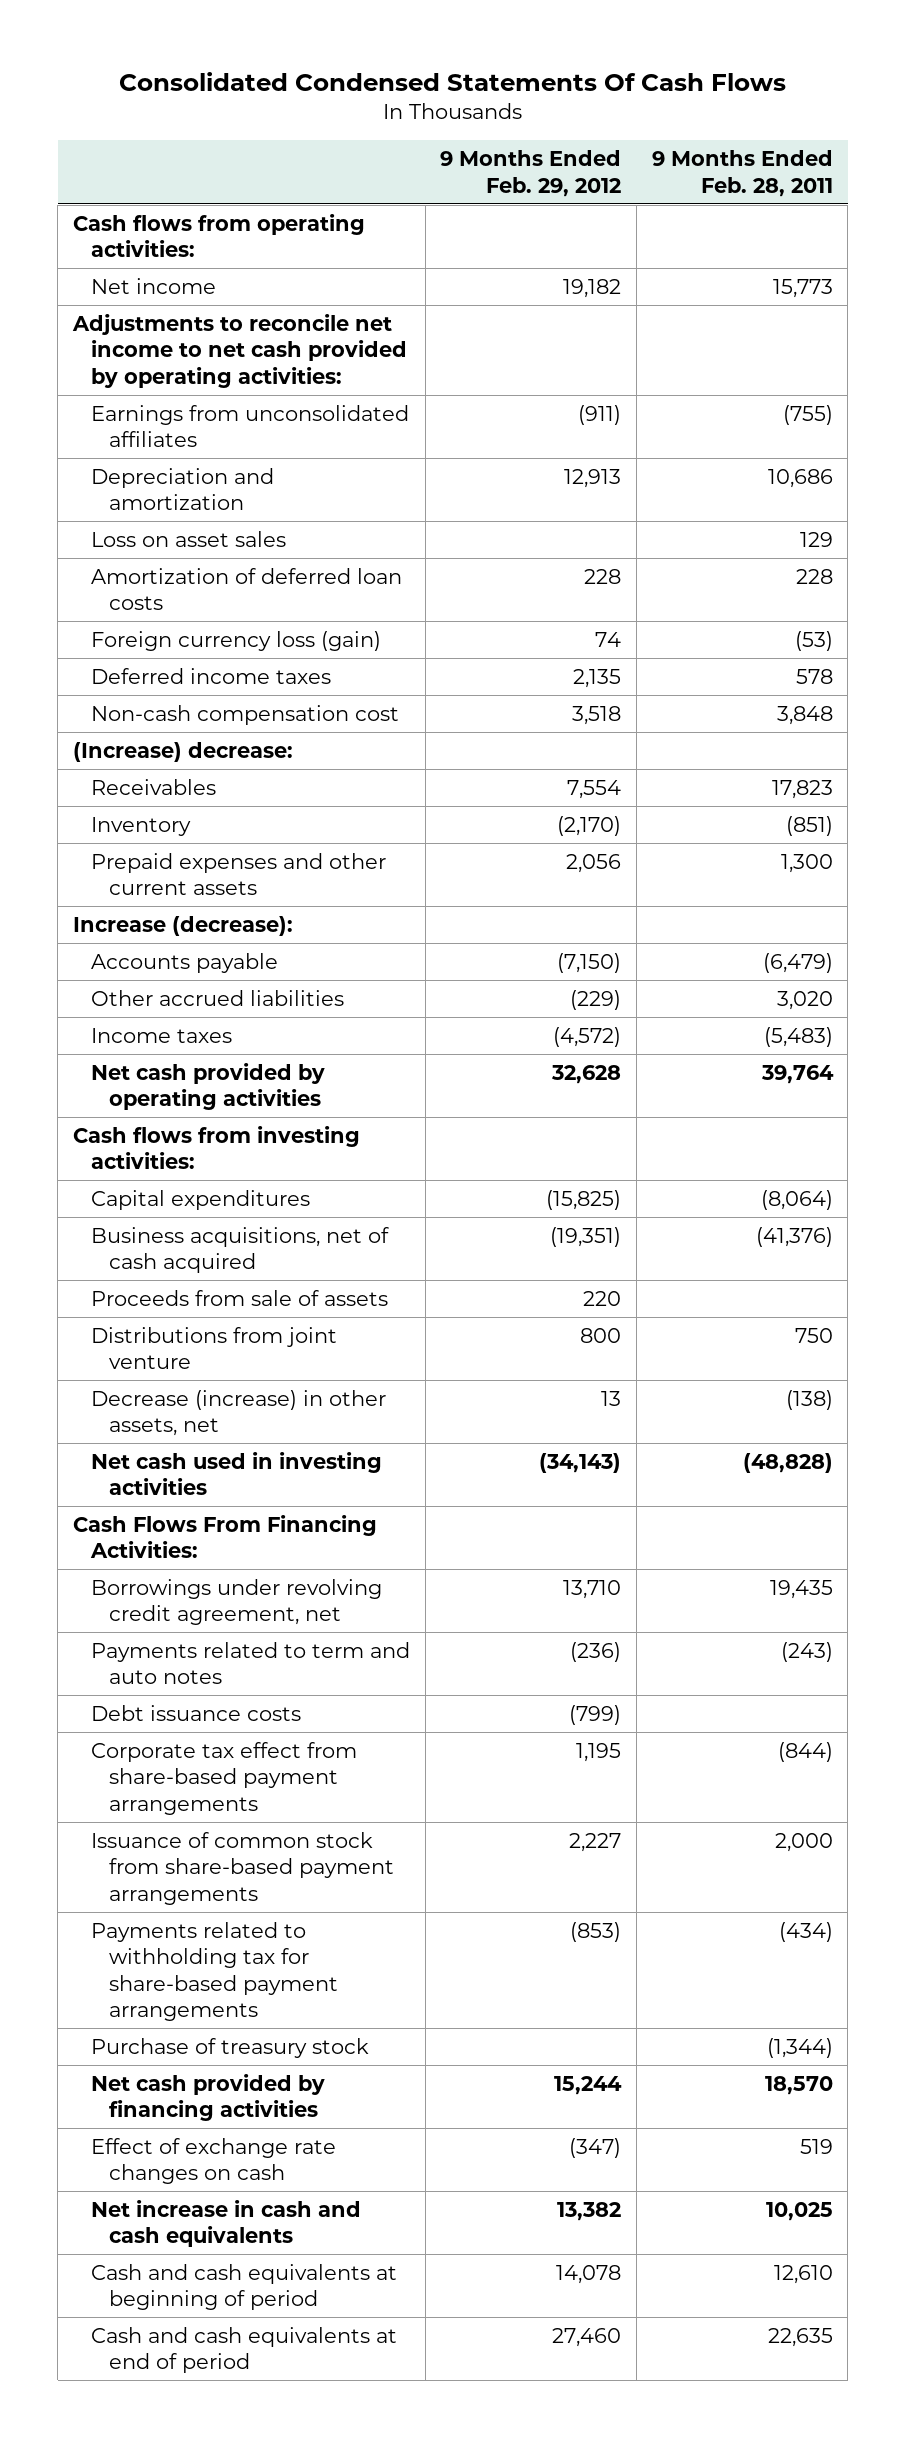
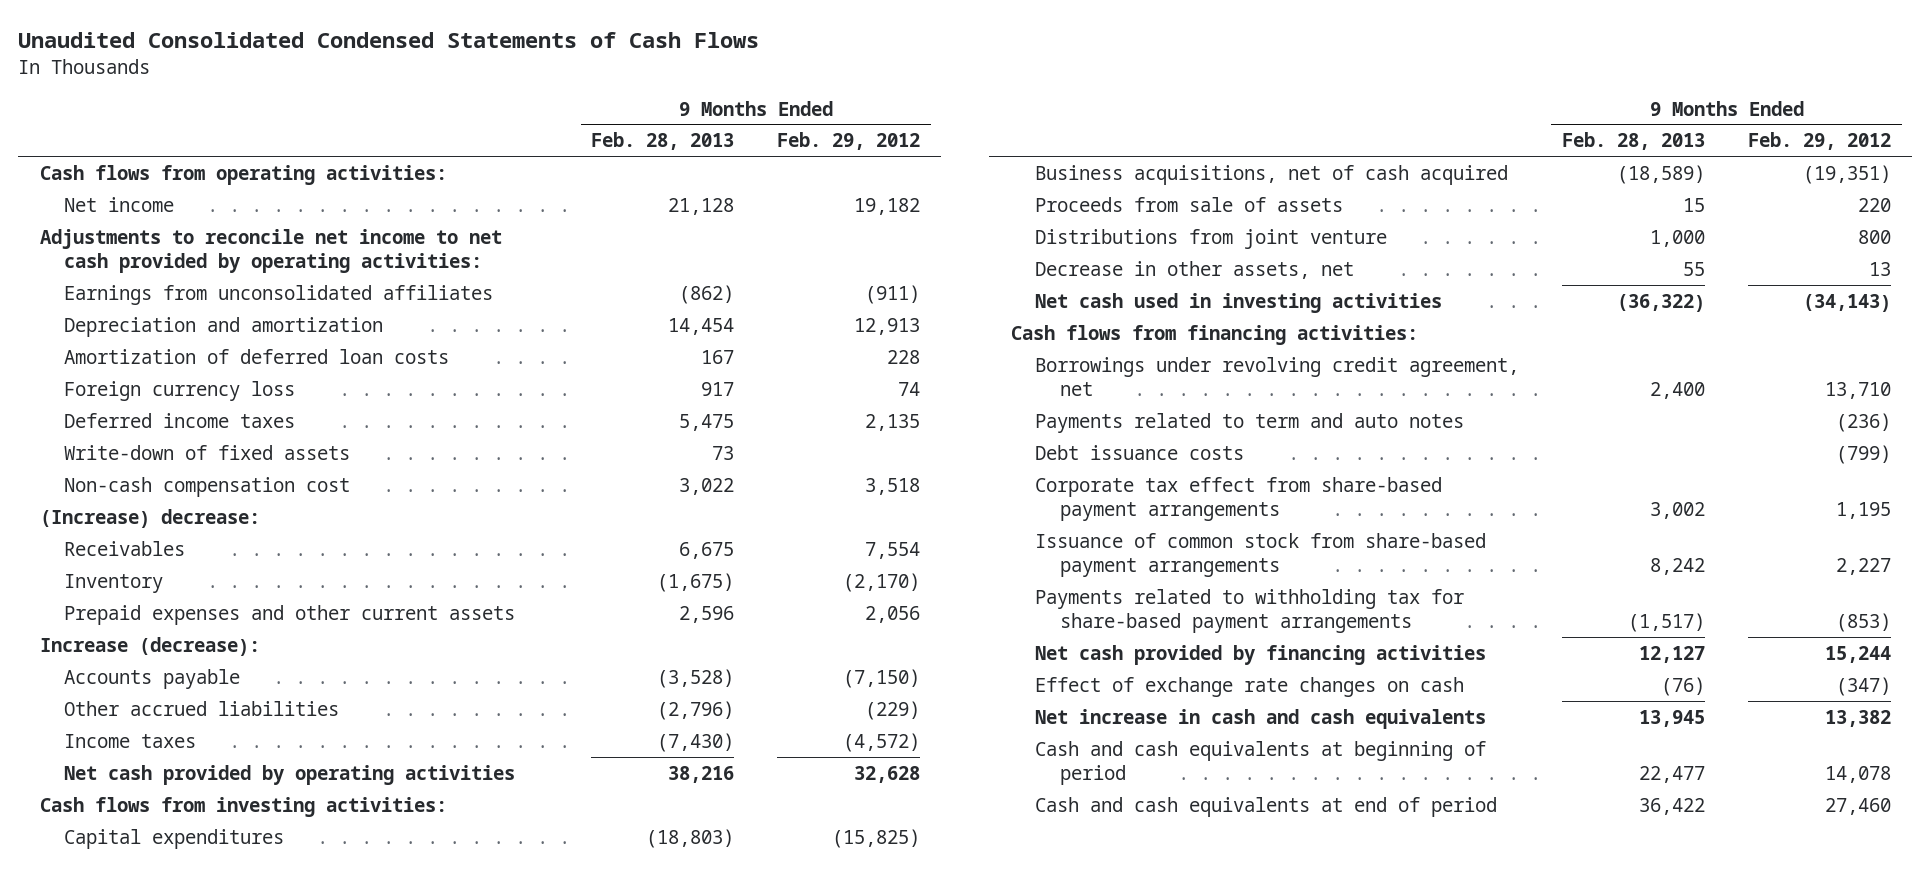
[118,71,786,91] Consolidated Condensed Statements Of Cash Flows -> [18,32,760,49] Unaudited Consolidated Condensed Statements of Cash Flows
[651,150,833,197] 9 Months Ended Feb. 28, 2011 -> none
none -> [591,132,735,151] Feb. 28, 2013
[90,530,286,547] Loss on asset sales -> none
[90,630,381,651] Foreign currency loss (gain) -> [64,380,296,401] Foreign currency loss
none -> [64,444,351,460] Write-down of fixed assets
[90,1389,386,1437] Decrease (increase) in other assets, net -> [1035,260,1355,279] Decrease in other assets, net
[73,1514,378,1559] Cash Flows From Financing Activities: -> [1010,324,1418,345] Cash flows from financing activities:
[90,2037,369,2058] Purchase of treasury stock -> none

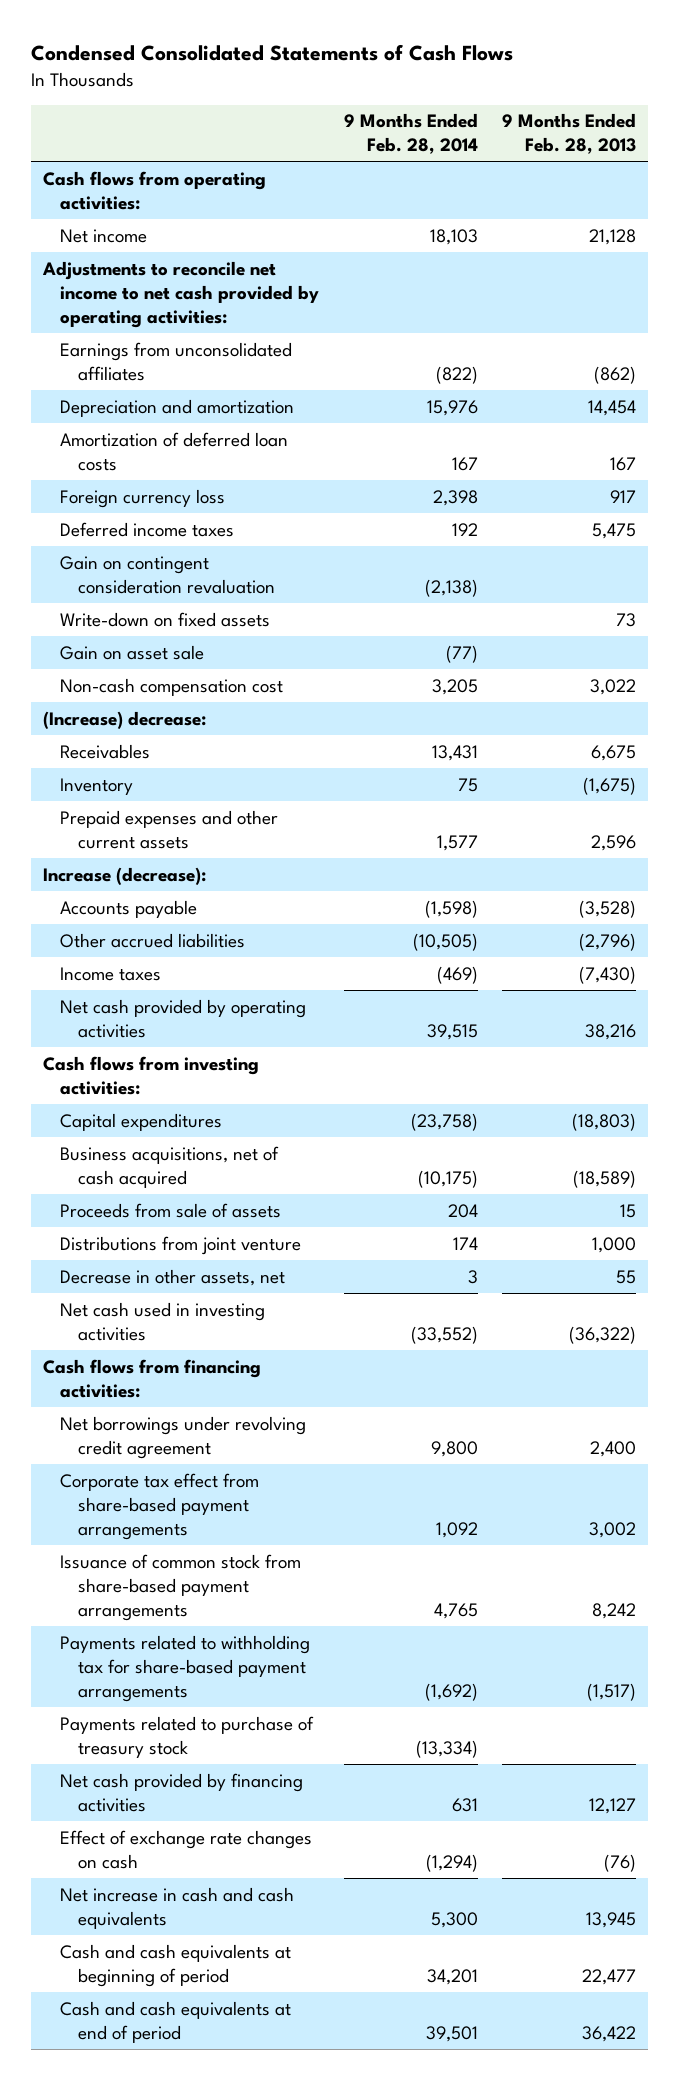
[18,32,760,49] Unaudited Consolidated Condensed Statements of Cash Flows -> [31,44,514,62] Condensed Consolidated Statements of Cash Flows
[777,132,921,151] Feb. 29, 2012 -> none
none -> [343,113,478,155] 9 Months Ended Feb. 28, 2014
none -> [60,555,275,594] Gain on contingent consideration revaluation
[64,444,351,460] Write-down of fixed assets -> [60,611,271,627] Write-down on fixed assets
none -> [60,644,205,660] Gain on asset sale
[1035,412,1465,433] Payments related to term and auto notes -> none
[1035,444,1245,460] Debt issuance costs -> none
[1035,356,1520,396] Borrowings under revolving credit agreement, net -> [60,1415,307,1459] Net borrowings under revolving credit agreement
none -> [60,1715,315,1758] Payments related to purchase of treasury stock

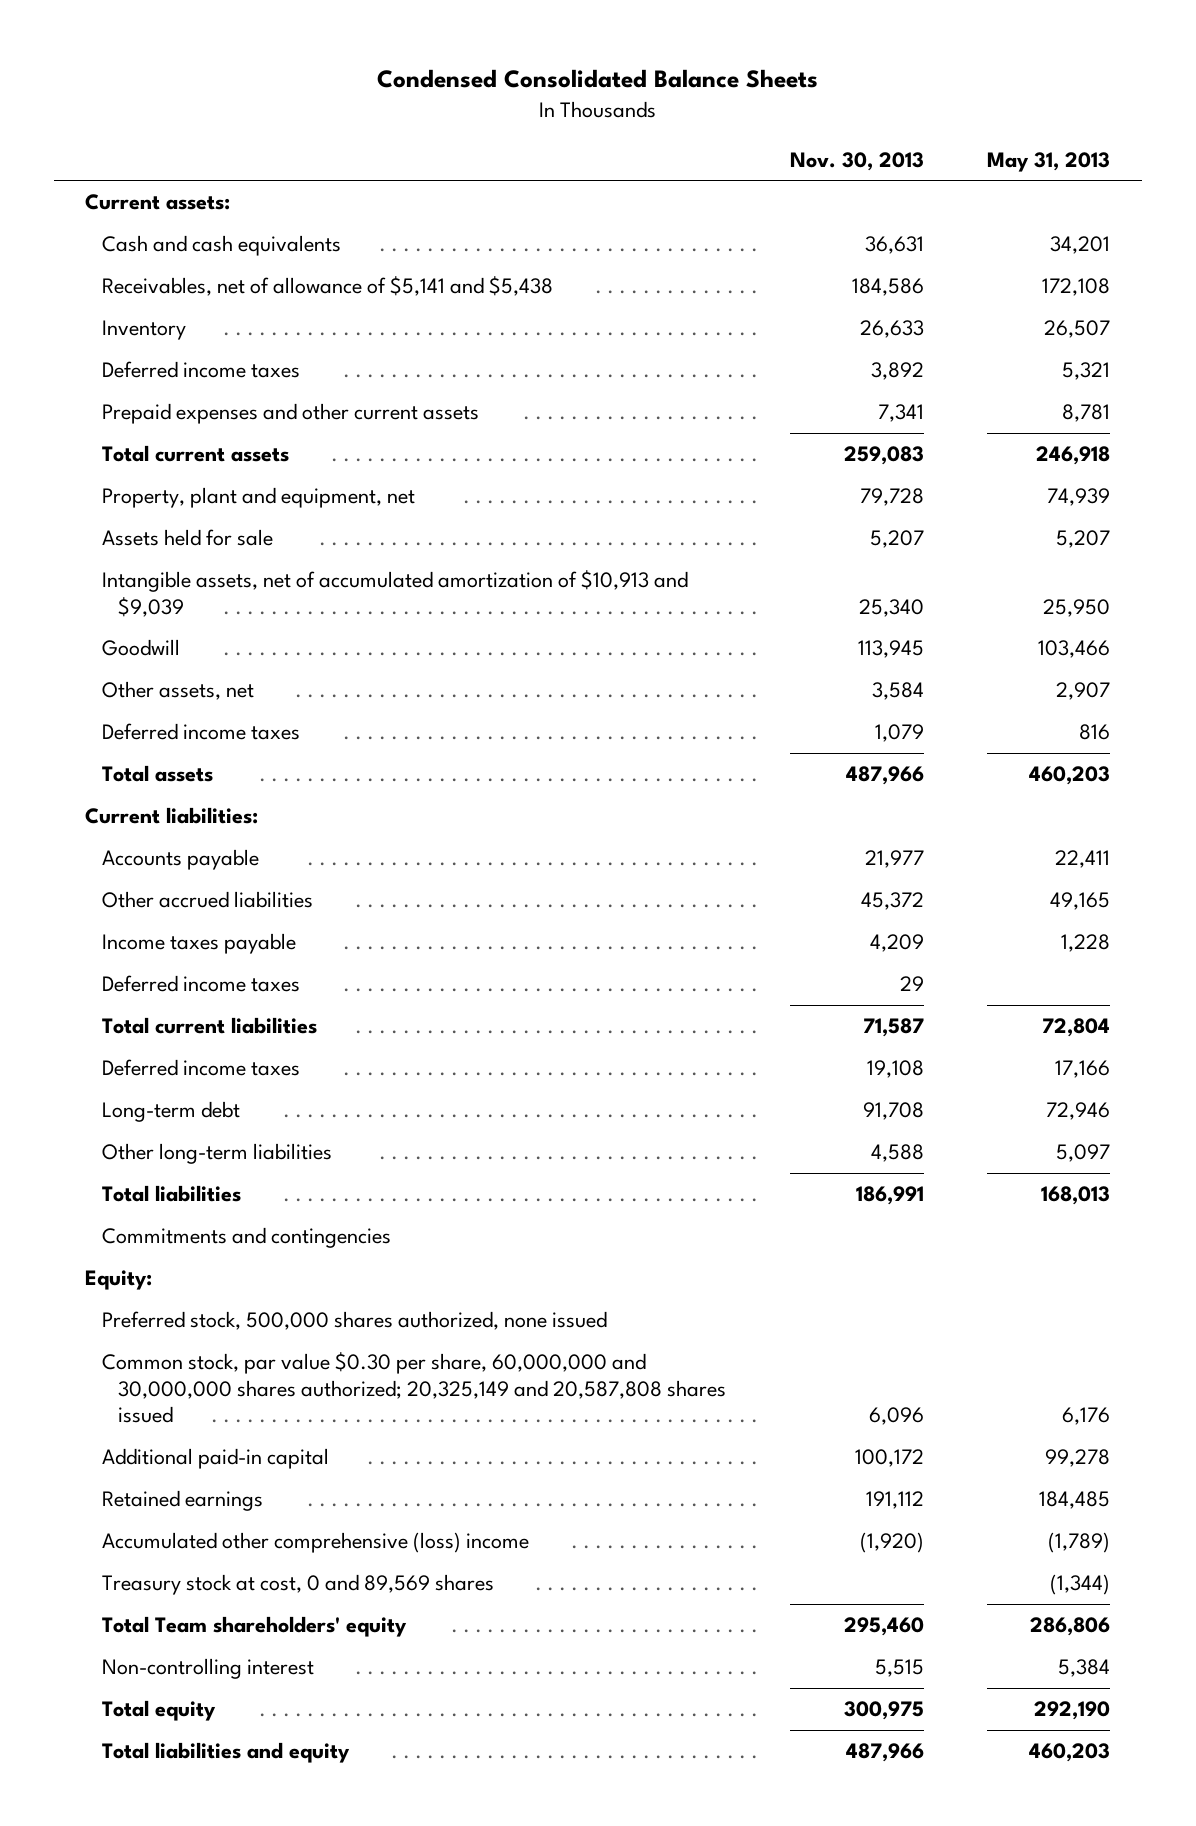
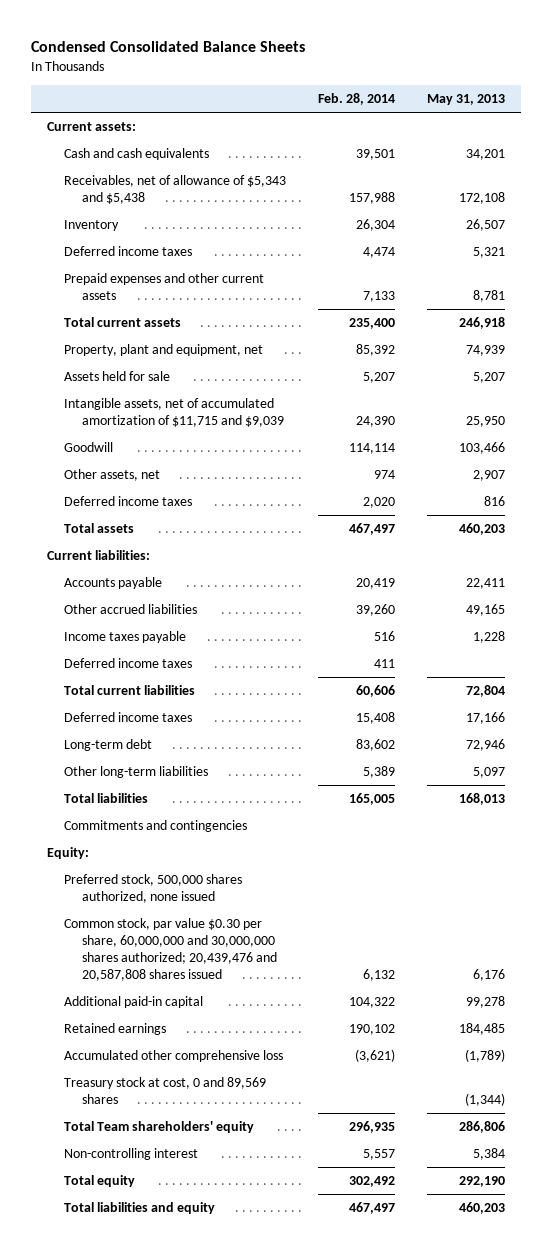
[789,151,924,171] Nov. 30, 2013 -> none
none -> [317,93,395,106] Feb. 28, 2014
[101,275,553,296] Receivables, net of allowance of $5,141 and $5,438 -> [64,174,287,204] Receivables, net of allowance of $5,343 and $5,438
[101,569,688,617] Intangible assets, net of accumulated amortization of $10,913 and $9,039 -> [64,397,284,427] Intangible assets, net of accumulated amortization of $11,715 and $9,039
[101,1351,726,1424] Common stock, par value $0.30 per share, 60,000,000 and 30,000,000 shares authorized; 20,325,149 and 20,587,808 shares issued -> [64,917,277,982] Common stock, par value $0.30 per share, 60,000,000 and 30,000,000 shares authorized; 20,439,476 and 20,587,808 shares issued
[101,1531,529,1553] Accumulated other comprehensive (loss) income -> [64,1049,284,1062] Accumulated other comprehensive loss

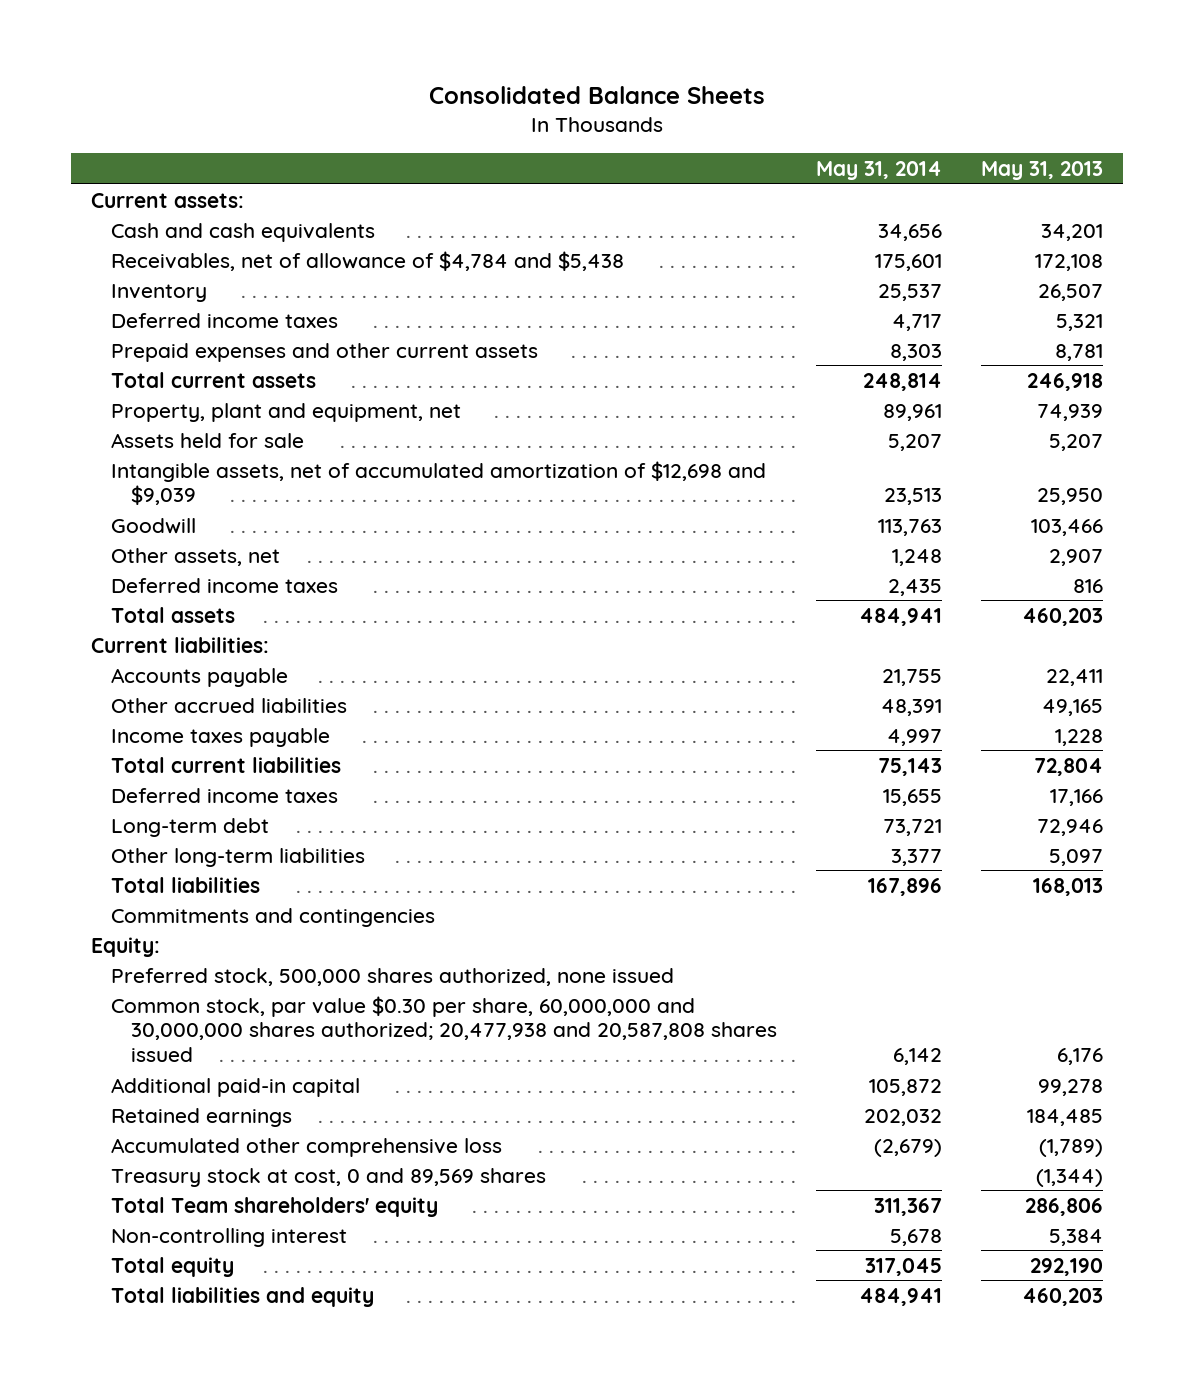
[30,41,305,53] Condensed Consolidated Balance Sheets -> [428,85,765,104] Consolidated Balance Sheets
[317,93,395,106] Feb. 28, 2014 -> none
none -> [815,160,942,180] May 31, 2014
[64,174,287,204] Receivables, net of allowance of $5,343 and $5,438 -> [110,250,624,271] Receivables, net of allowance of $4,784 and $5,438
[64,397,284,427] Intangible assets, net of accumulated amortization of $11,715 and $9,039 -> [110,460,766,506] Intangible assets, net of accumulated amortization of $12,698 and $9,039
[64,657,193,668] Deferred income taxes -> none
[64,917,277,982] Common stock, par value $0.30 per share, 60,000,000 and 30,000,000 shares authorized; 20,439,476 and 20,587,808 shares issued -> [110,995,777,1063] Common stock, par value $0.30 per share, 60,000,000 and 30,000,000 shares authorized; 20,477,938 and 20,587,808 shares issued

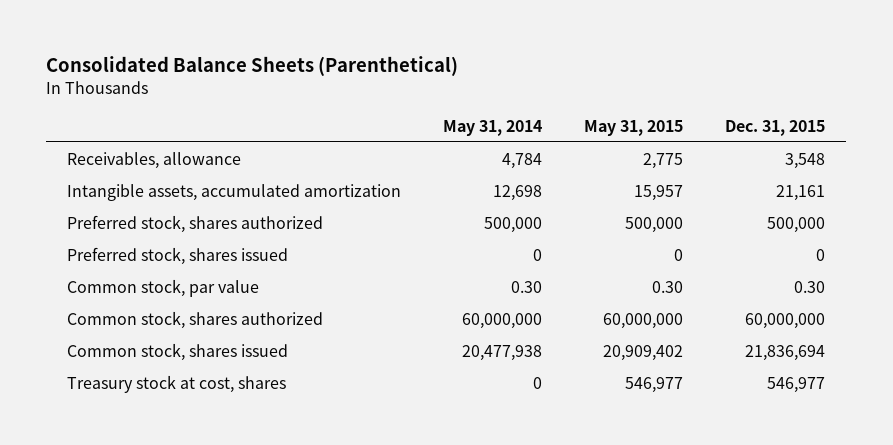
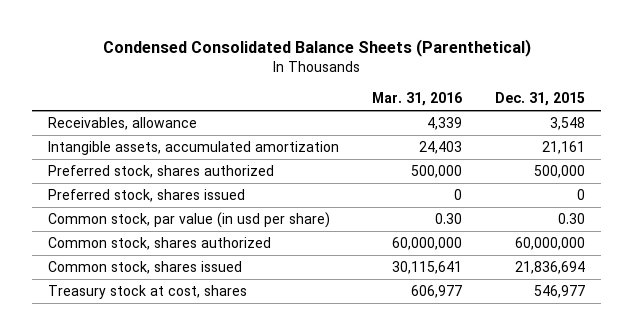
[46,55,459,76] Consolidated Balance Sheets (Parenthetical) -> [102,39,531,58] Condensed Consolidated Balance Sheets (Parenthetical)
[443,119,543,136] May 31, 2014 -> none
[584,119,684,136] May 31, 2015 -> none
none -> [372,91,463,106] Mar. 31, 2016
[67,278,260,297] Common stock, par value -> [48,212,331,229] Common stock, par value (in usd per share)

